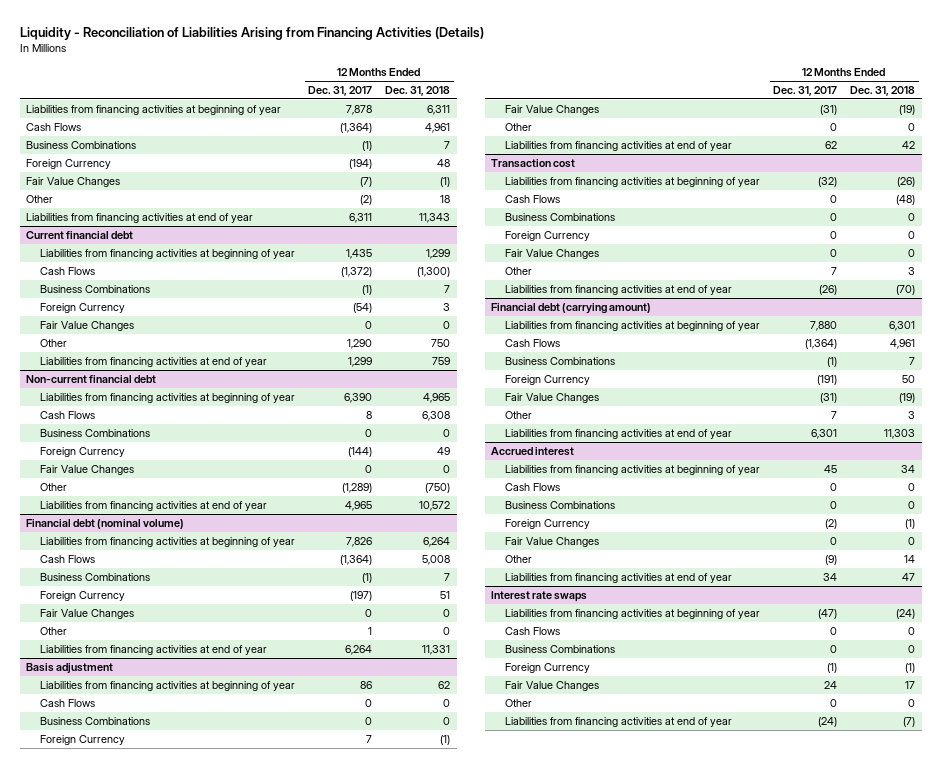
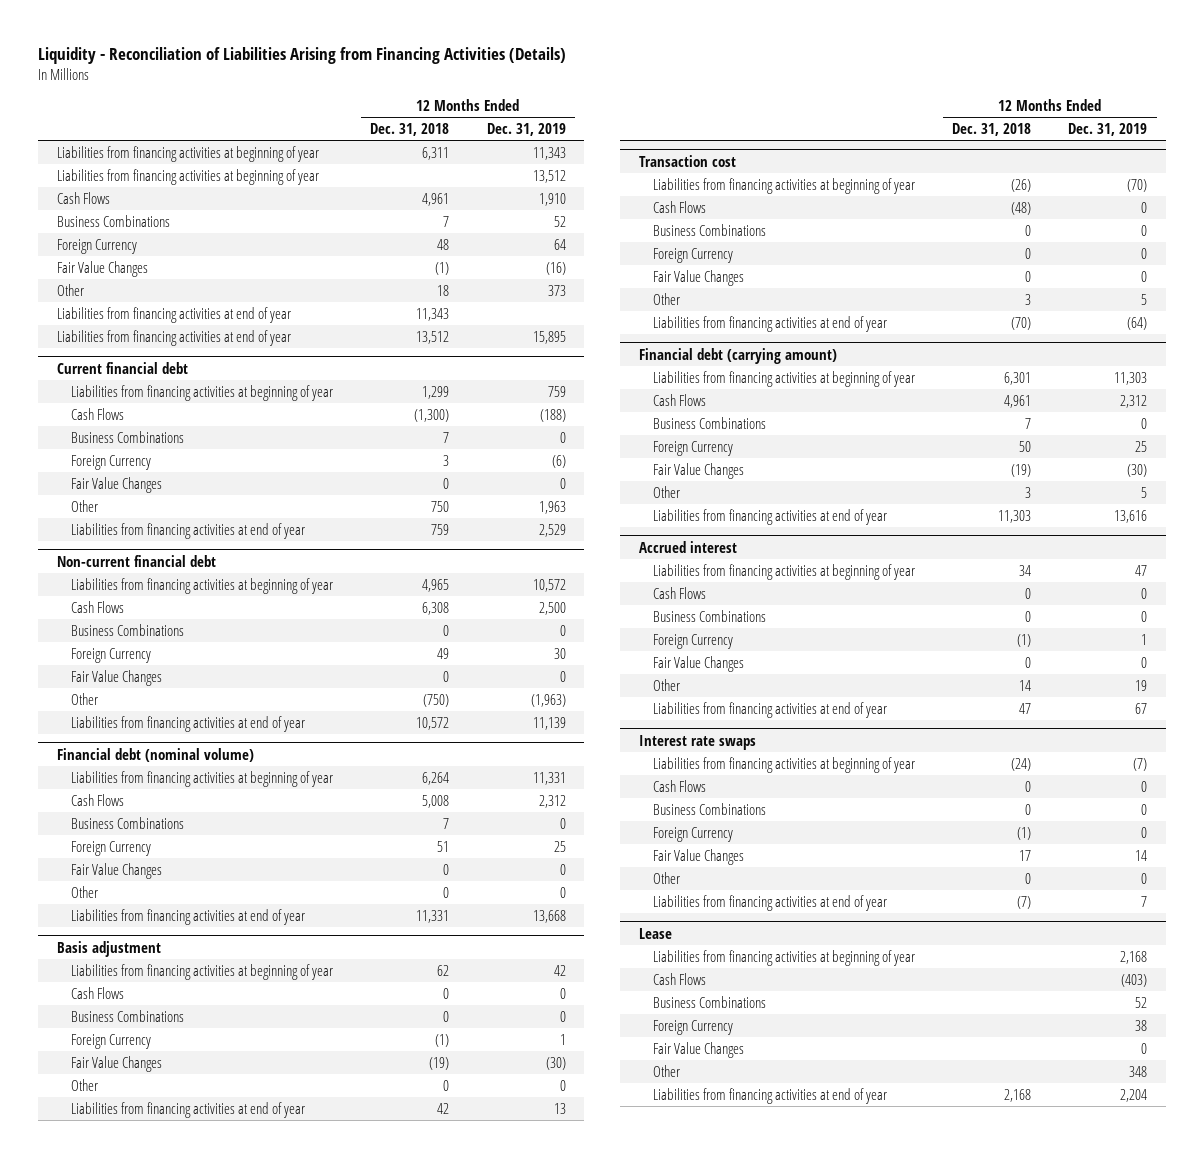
[308,86,373,97] Dec. 31, 2017 -> none
none -> [486,122,566,136] Dec. 31, 2019
none -> [56,168,319,185] Liabilities from financing activities at beginning of year
none -> [56,329,291,346] Liabilities from financing activities at end of year
none -> [638,927,672,939] Lease
none -> [652,949,915,966] Liabilities from financing activities at beginning of year
none -> [652,972,706,985] Cash Flows
none -> [652,995,766,1008] Business Combinations
none -> [652,1019,733,1035] Foreign Currency
none -> [652,1041,744,1058] Fair Value Changes
none -> [652,1064,680,1077] Other
none -> [652,1087,887,1104] Liabilities from financing activities at end of year

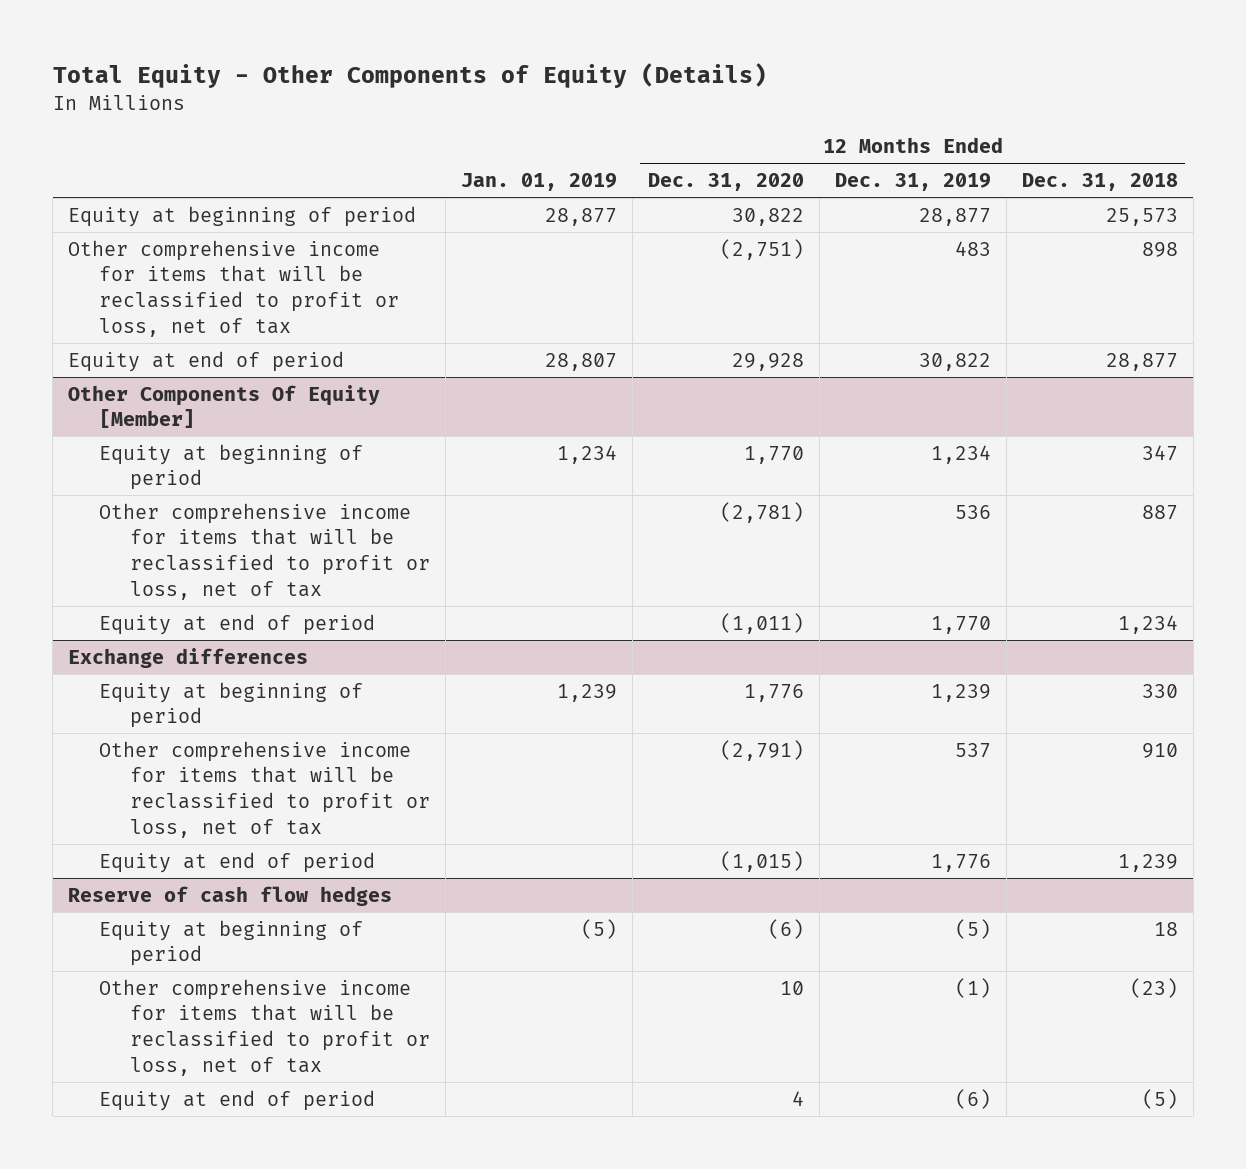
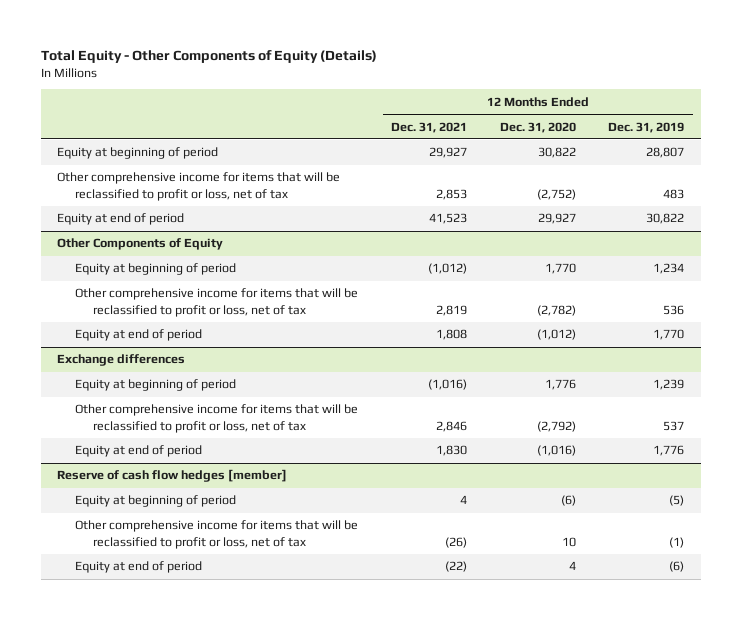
[460,173,617,192] Jan. 01, 2019 -> none
[1021,173,1178,192] Dec. 31, 2018 -> none
none -> [390,121,467,133] Dec. 31, 2021
[918,207,991,226] 28,877 -> [646,147,685,159] 28,807
[719,238,804,260] (2,751) -> [536,188,576,200] (2,752)
[731,352,804,371] 29,928 -> [537,213,576,225] 29,927
[68,384,381,429] Other Components Of Equity [Member] -> [57,238,224,251] Other Components of Equity
[719,501,804,523] (2,781) -> [536,304,576,316] (2,782)
[719,612,804,634] (1,011) -> [536,329,576,341] (1,012)
[719,739,804,761] (2,791) -> [536,420,576,432] (2,792)
[719,850,804,872] (1,015) -> [536,445,576,457] (1,016)
[68,885,393,906] Reserve of cash flow hedges -> [57,469,288,483] Reserve of cash flow hedges [member]

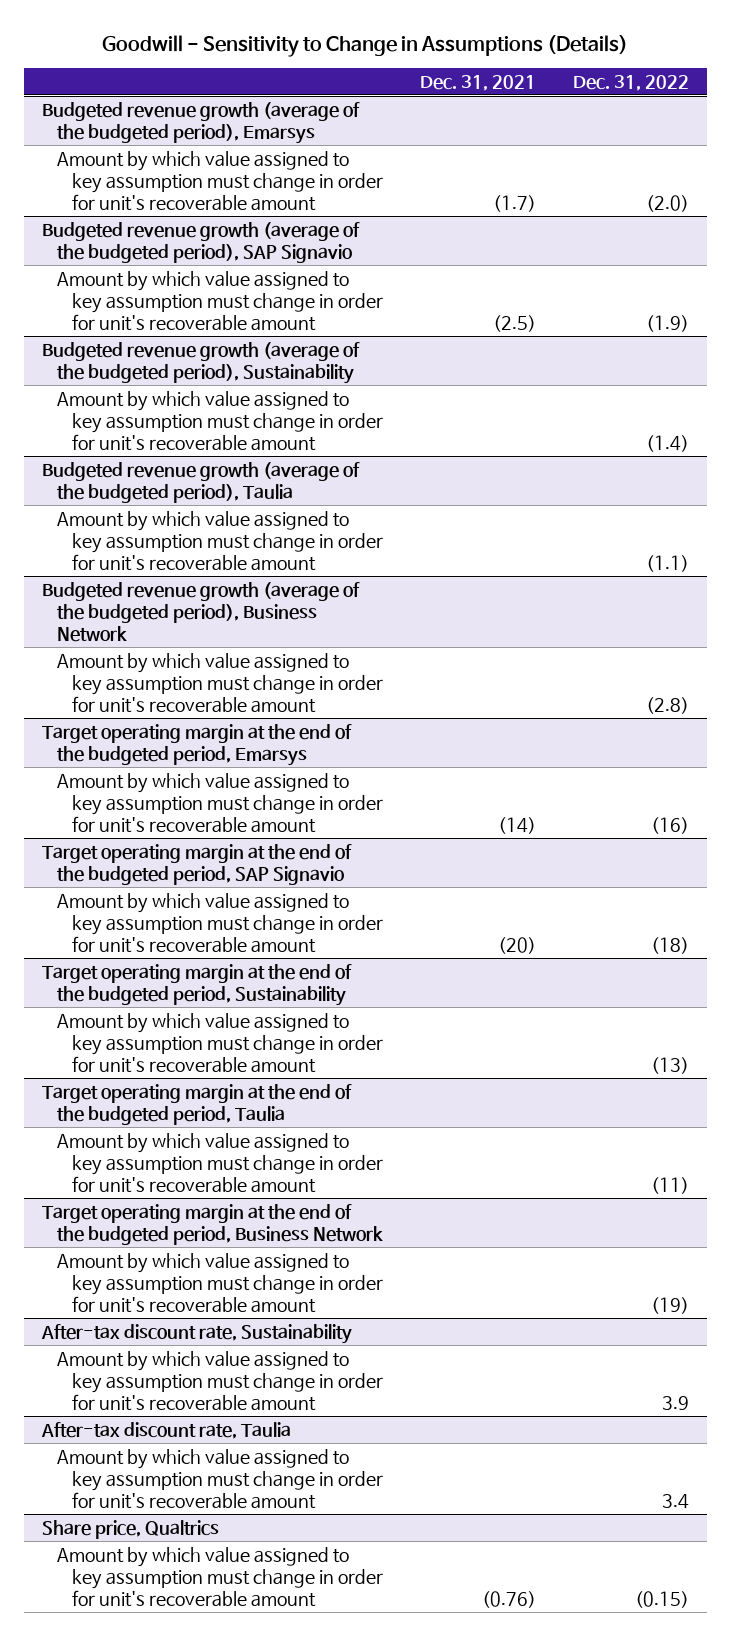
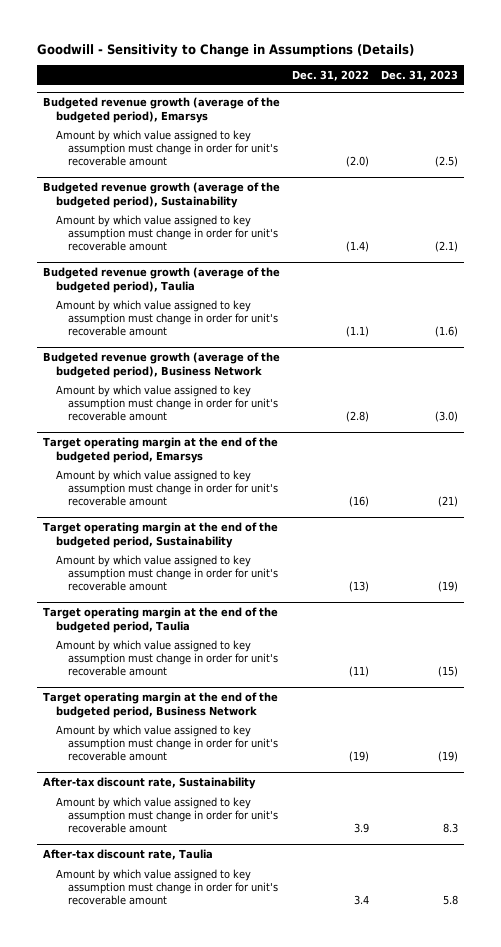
[420,74,537,91] Dec. 31, 2021 -> none
none -> [381,70,459,82] Dec. 31, 2023
[41,221,360,263] Budgeted revenue growth (average of the budgeted period), SAP Signavio -> none
[57,270,384,332] Amount by which value assigned to key assumption must change in order for unit's recoverable amount -> none
[41,843,352,885] Target operating margin at the end of the budgeted period, SAP Signavio -> none
[57,892,384,954] Amount by which value assigned to key assumption must change in order for unit's recoverable amount -> none
[41,1519,219,1539] Share price, Qualtrics -> none
[57,1546,384,1608] Amount by which value assigned to key assumption must change in order for unit's recoverable amount -> none

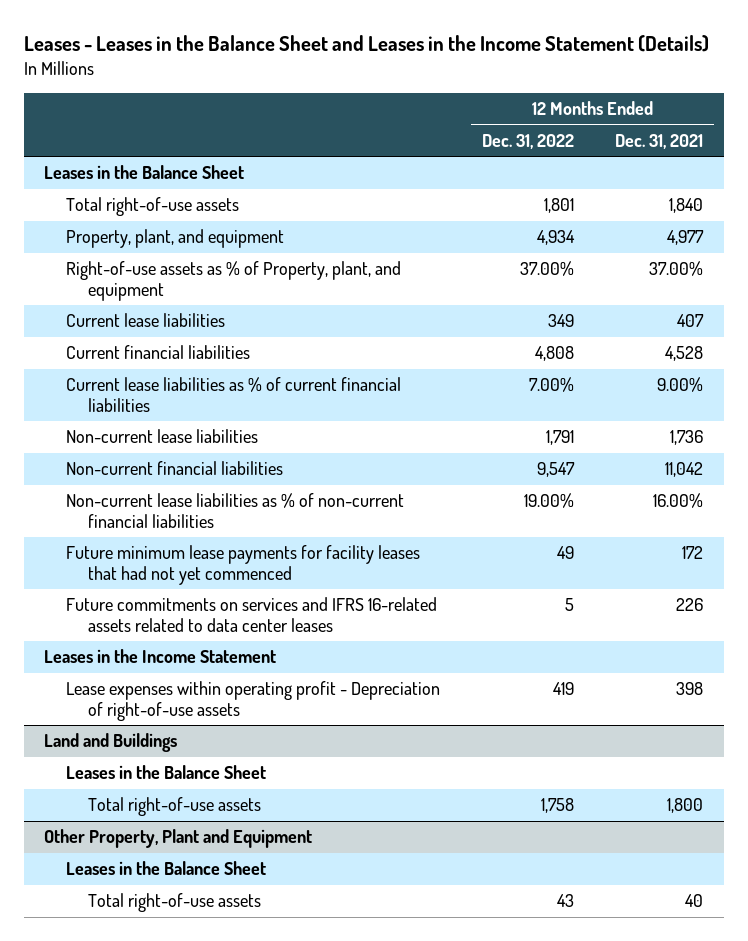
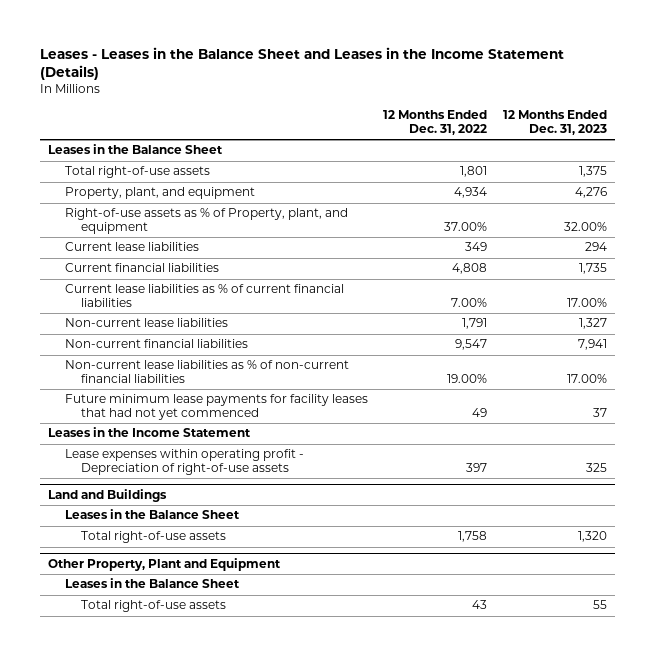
[615,133,704,149] Dec. 31, 2021 -> none
none -> [503,110,608,136] 12 Months Ended Dec. 31, 2023
[66,597,438,633] Future commitments on services and IFRS 16-related assets related to data center leases -> none
[552,682,574,696] 419 -> [466,463,488,473] 397

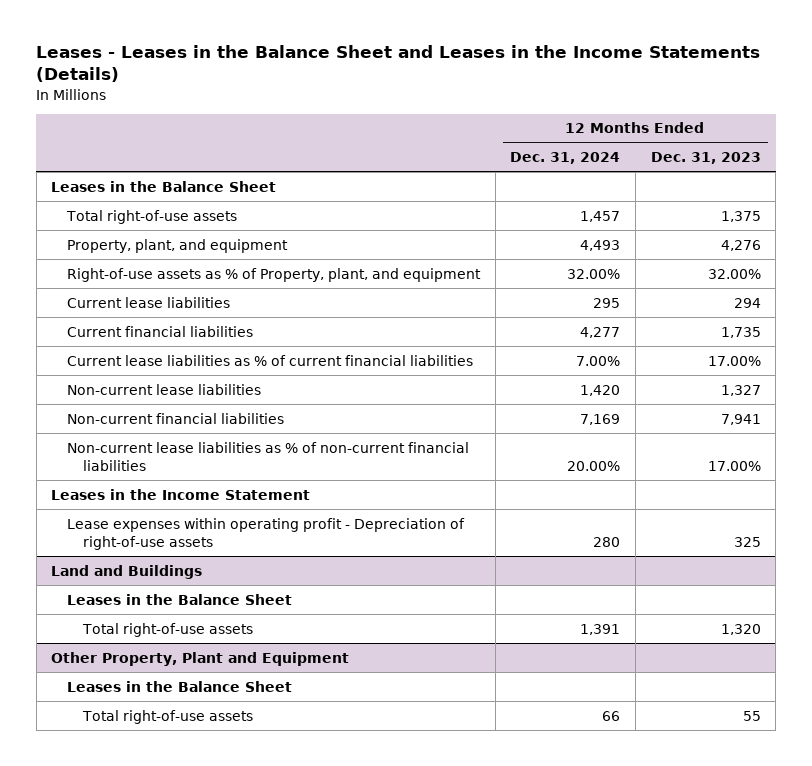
[40,46,565,81] Leases - Leases in the Balance Sheet and Leases in the Income Statement (Details) -> [36,45,761,83] Leases - Leases in the Balance Sheet and Leases in the Income Statements (Details)
[383,110,488,136] 12 Months Ended Dec. 31, 2022 -> none
none -> [510,152,621,165] Dec. 31, 2024
[64,394,368,421] Future minimum lease payments for facility leases that had not yet commenced -> none

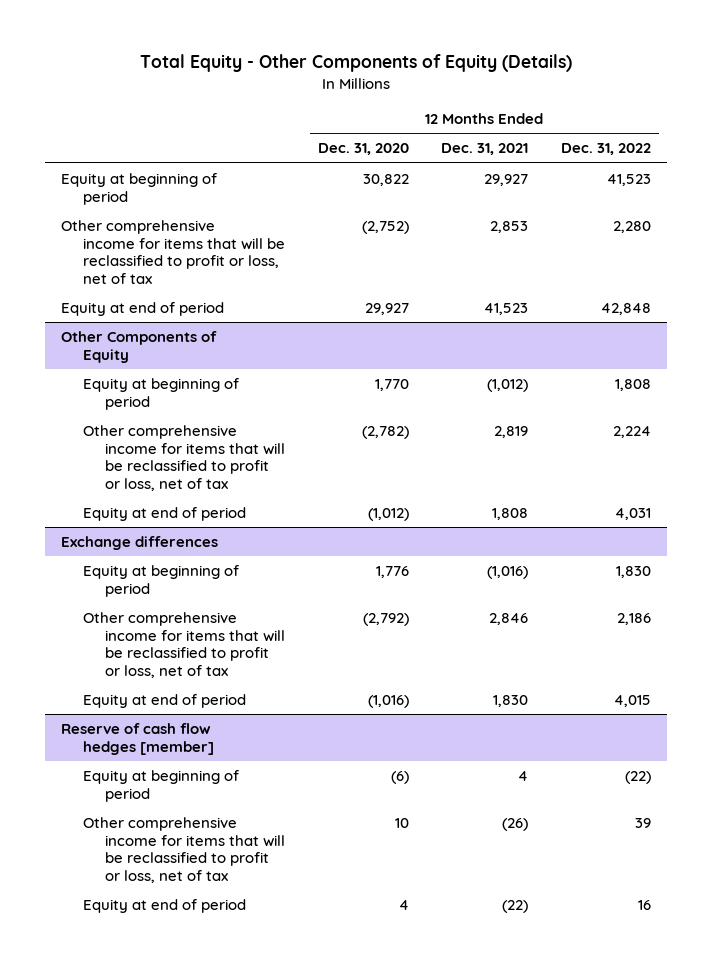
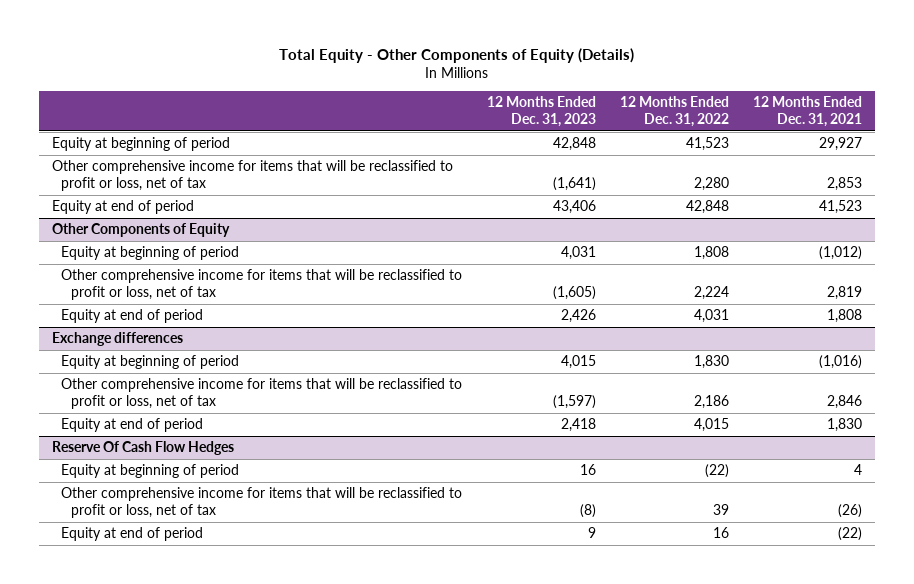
[317,143,409,156] Dec. 31, 2020 -> none
none -> [486,96,596,128] 12 Months Ended Dec. 31, 2023
[60,723,215,755] Reserve of cash flow hedges [member] -> [51,441,234,456] Reserve Of Cash Flow Hedges

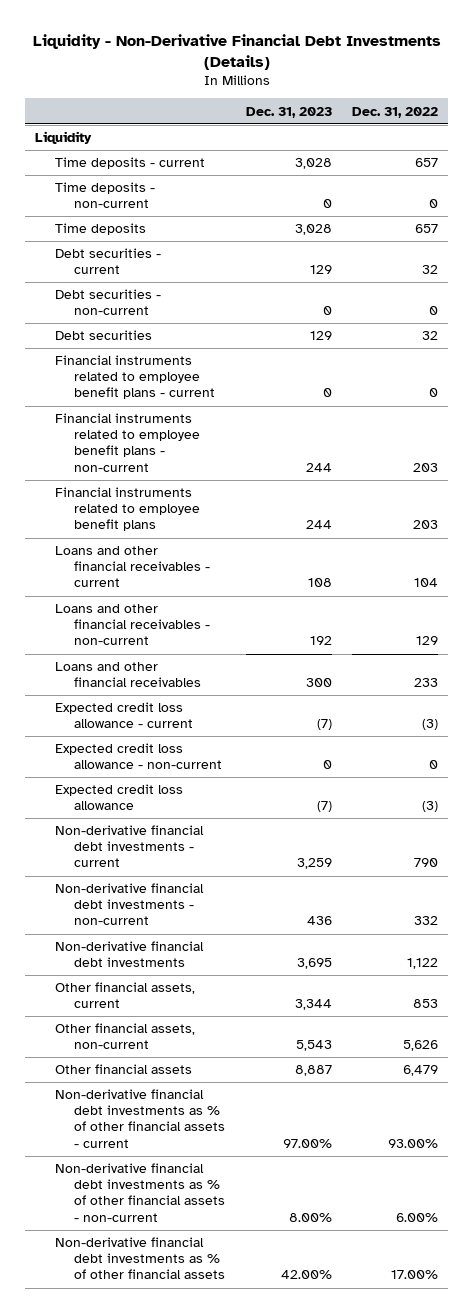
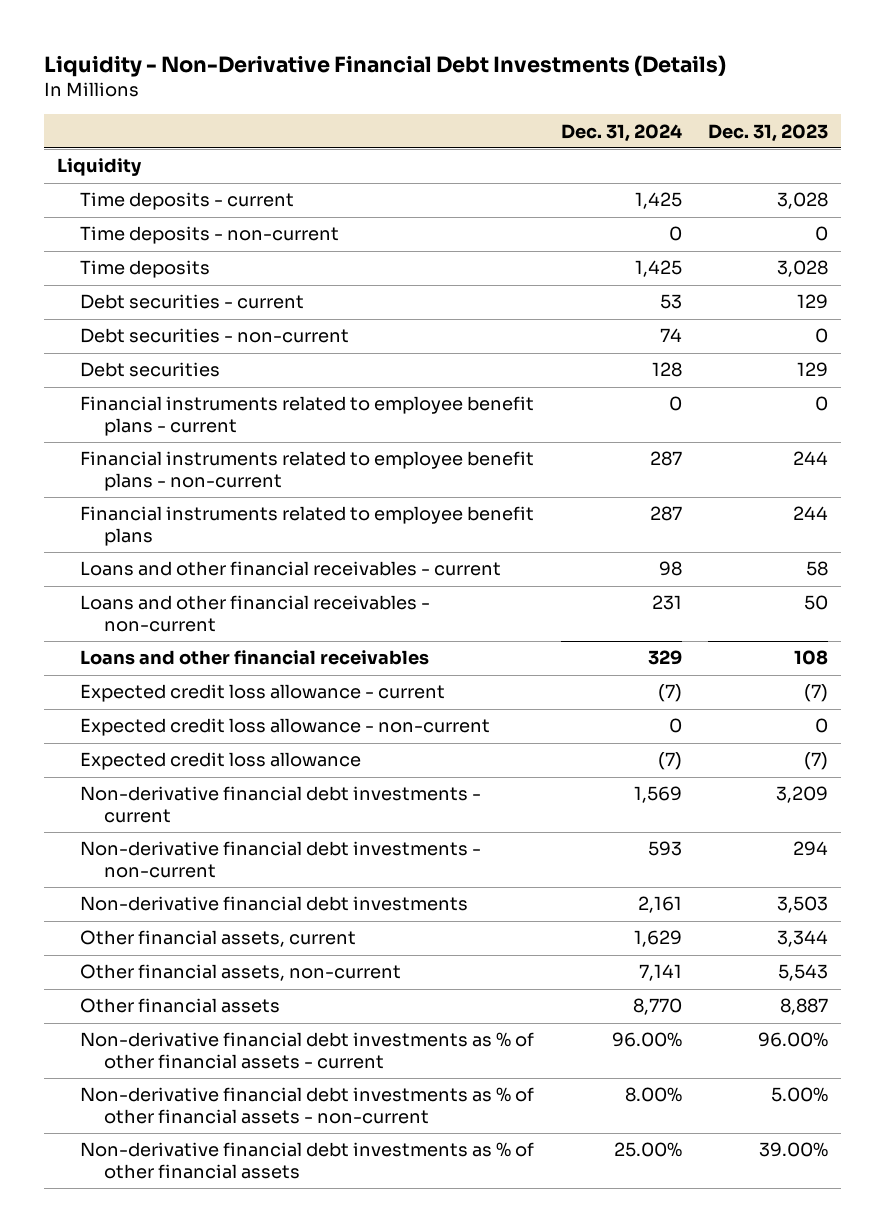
[351,106,438,118] Dec. 31, 2022 -> none
none -> [560,123,682,142] Dec. 31, 2024
[307,578,332,588] 108 -> [805,561,828,577] 58
[309,636,332,646] 192 -> [803,595,828,611] 50
[305,678,332,688] 300 -> [793,650,828,666] 108
[296,858,332,870] 3,259 -> [775,786,828,804] 3,209
[306,916,332,926] 436 -> [792,841,828,857] 294
[296,958,332,970] 3,695 -> [776,896,828,914] 3,503
[282,1138,332,1148] 97.00% -> [757,1032,828,1048] 96.00%
[288,1212,332,1222] 8.00% -> [770,1087,828,1103] 5.00%
[280,1270,332,1280] 42.00% -> [758,1142,828,1158] 39.00%

